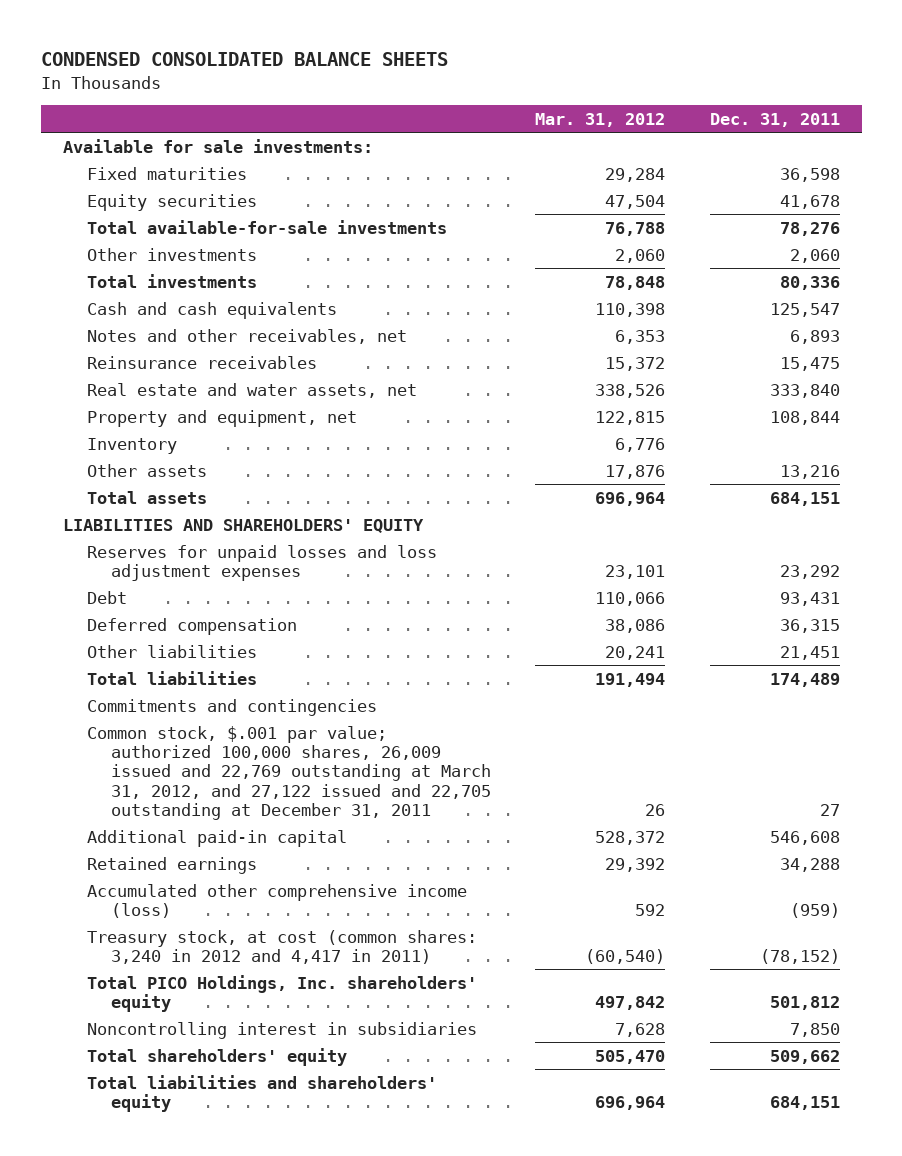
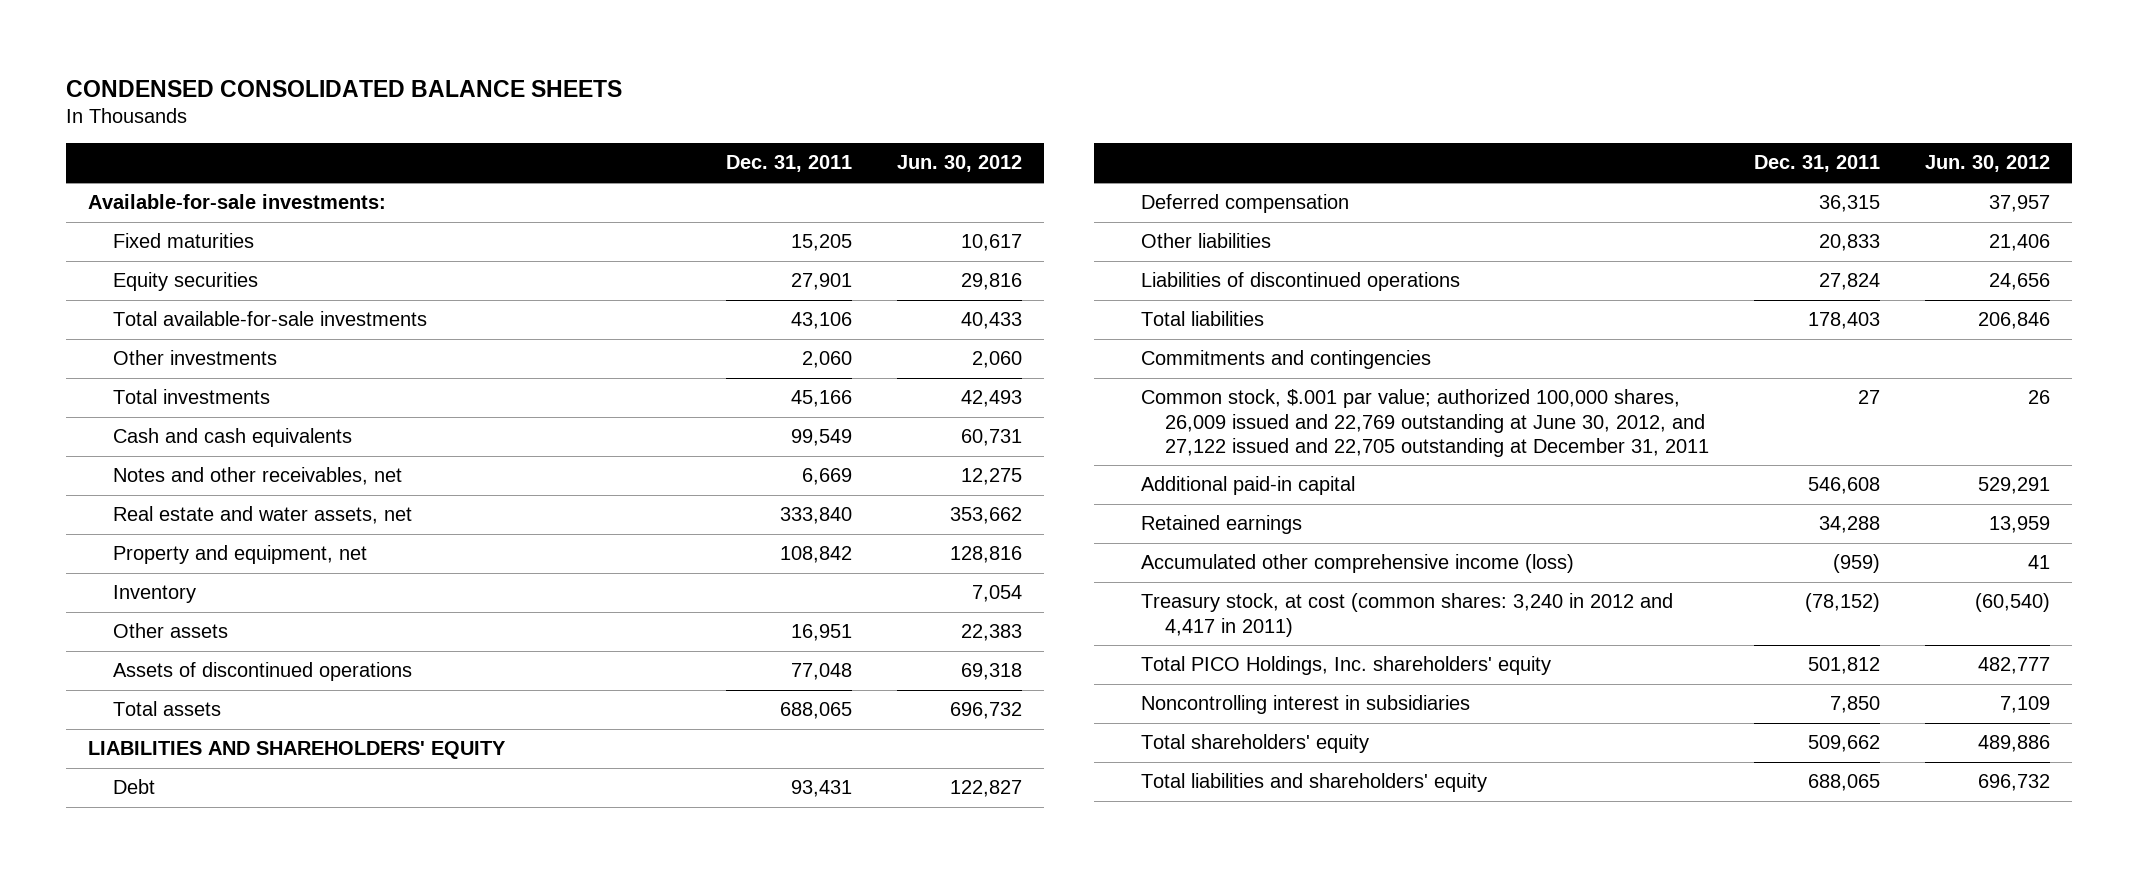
[535,112,666,127] Mar. 31, 2012 -> none
none -> [896,155,1022,173] Jun. 30, 2012
[62,138,373,153] Available for sale investments: -> [88,194,387,210] Available-for-sale investments:
[779,167,840,182] 36,598 -> [790,234,852,252] 15,205
[779,194,840,209] 41,678 -> [790,273,852,291] 27,901
[779,221,840,236] 78,276 -> [790,312,852,330] 43,106
[86,355,317,369] Reinsurance receivables -> none
[779,275,840,290] 80,336 -> [790,390,852,408] 45,166
[769,302,840,317] 125,547 -> [790,429,852,447] 99,549
[789,329,840,344] 6,893 -> [801,468,852,486] 6,669
[769,410,840,425] 108,844 -> [779,546,852,564] 108,842
[779,464,840,479] 13,216 -> [790,624,852,642] 16,951
none -> [112,662,412,682] Assets of discontinued operations
[769,491,840,506] 684,151 -> [779,702,852,720] 688,065
[86,544,437,581] Reserves for unpaid losses and loss adjustment expenses -> none
[779,645,840,660] 21,451 -> [1818,234,1880,252] 20,833
none -> [1140,272,1460,292] Liabilities of discontinued operations
[769,672,840,687] 174,489 -> [1807,312,1880,330] 178,403
[86,725,492,820] Common stock, $.001 par value; authorized 100,000 shares, 26,009 issued and 22,769 outstanding at March 31, 2012, and 27,122 issued and 22,705 outstanding at December 31, 2011 -> [1140,389,1710,457] Common stock, $.001 par value; authorized 100,000 shares, 26,009 issued and 22,769 outstanding at June 30, 2012, and 27,122 issued and 22,705 outstanding at December 31, 2011
[769,1095,840,1110] 684,151 -> [1807,774,1880,792] 688,065

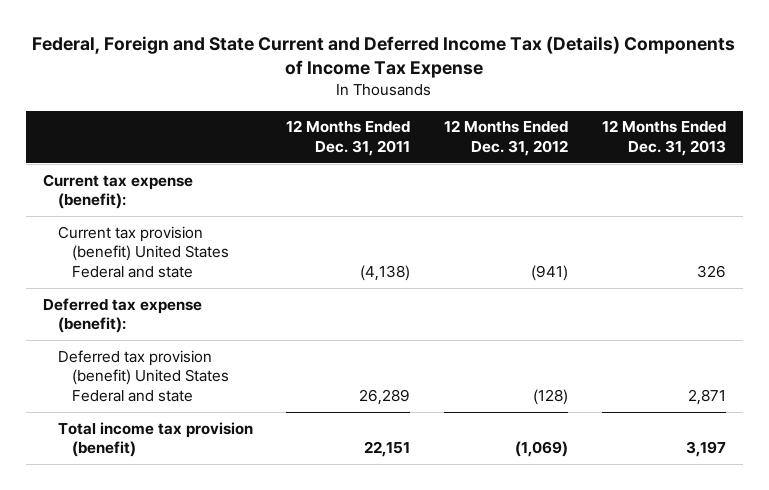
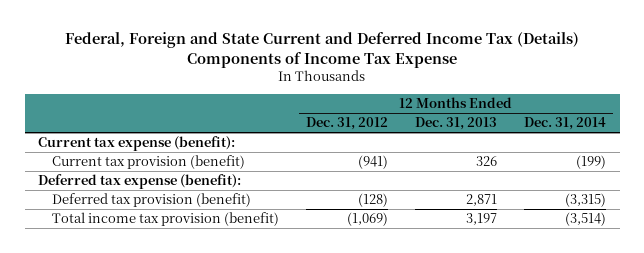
[286,120,411,157] 12 Months Ended Dec. 31, 2011 -> none
none -> [524,117,607,131] Dec. 31, 2014
[57,225,230,279] Current tax provision (benefit) United States Federal and state -> [51,155,245,170] Current tax provision (benefit)
[57,349,230,403] Deferred tax provision (benefit) United States Federal and state -> [51,193,251,208] Deferred tax provision (benefit)

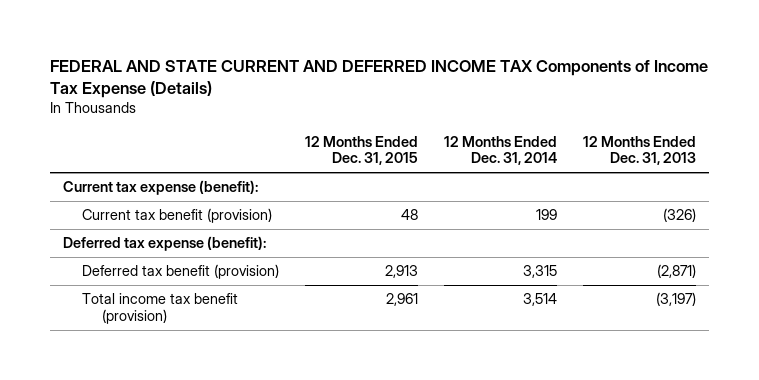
[65,32,580,69] Federal, Foreign and State Current and Deferred Income Tax (Details) Components of Income Tax Expense -> [49,59,708,98] FEDERAL AND STATE CURRENT AND DEFERRED INCOME TAX Components of Income Tax Expense (Details)
[306,117,389,131] Dec. 31, 2012 -> none
none -> [305,135,419,166] 12 Months Ended Dec. 31, 2015
[51,155,245,170] Current tax provision (benefit) -> [82,208,273,224] Current tax benefit (provision)
[476,156,498,167] 326 -> [663,208,697,223] (326)
[576,155,607,170] (199) -> [536,209,558,221] 199
[51,193,251,208] Deferred tax provision (benefit) -> [82,264,280,280] Deferred tax benefit (provision)
[466,194,498,207] 2,871 -> [657,264,697,279] (2,871)
[565,193,607,208] (3,315) -> [523,265,558,279] 3,315
[51,212,279,227] Total income tax provision (benefit) -> [82,293,239,324] Total income tax benefit (provision)
[466,213,498,226] 3,197 -> [656,292,697,307] (3,197)
[565,212,607,227] (3,514) -> [523,293,558,307] 3,514

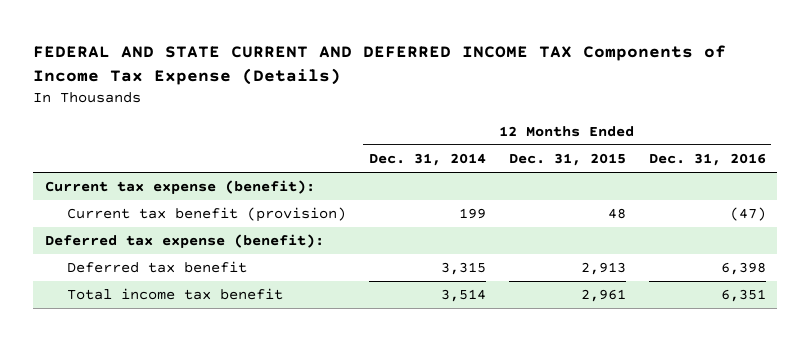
[583,135,697,166] 12 Months Ended Dec. 31, 2013 -> none
none -> [648,153,766,167] Dec. 31, 2016
[82,264,280,280] Deferred tax benefit (provision) -> [66,261,247,274] Deferred tax benefit
[82,293,239,324] Total income tax benefit (provision) -> [66,288,283,301] Total income tax benefit

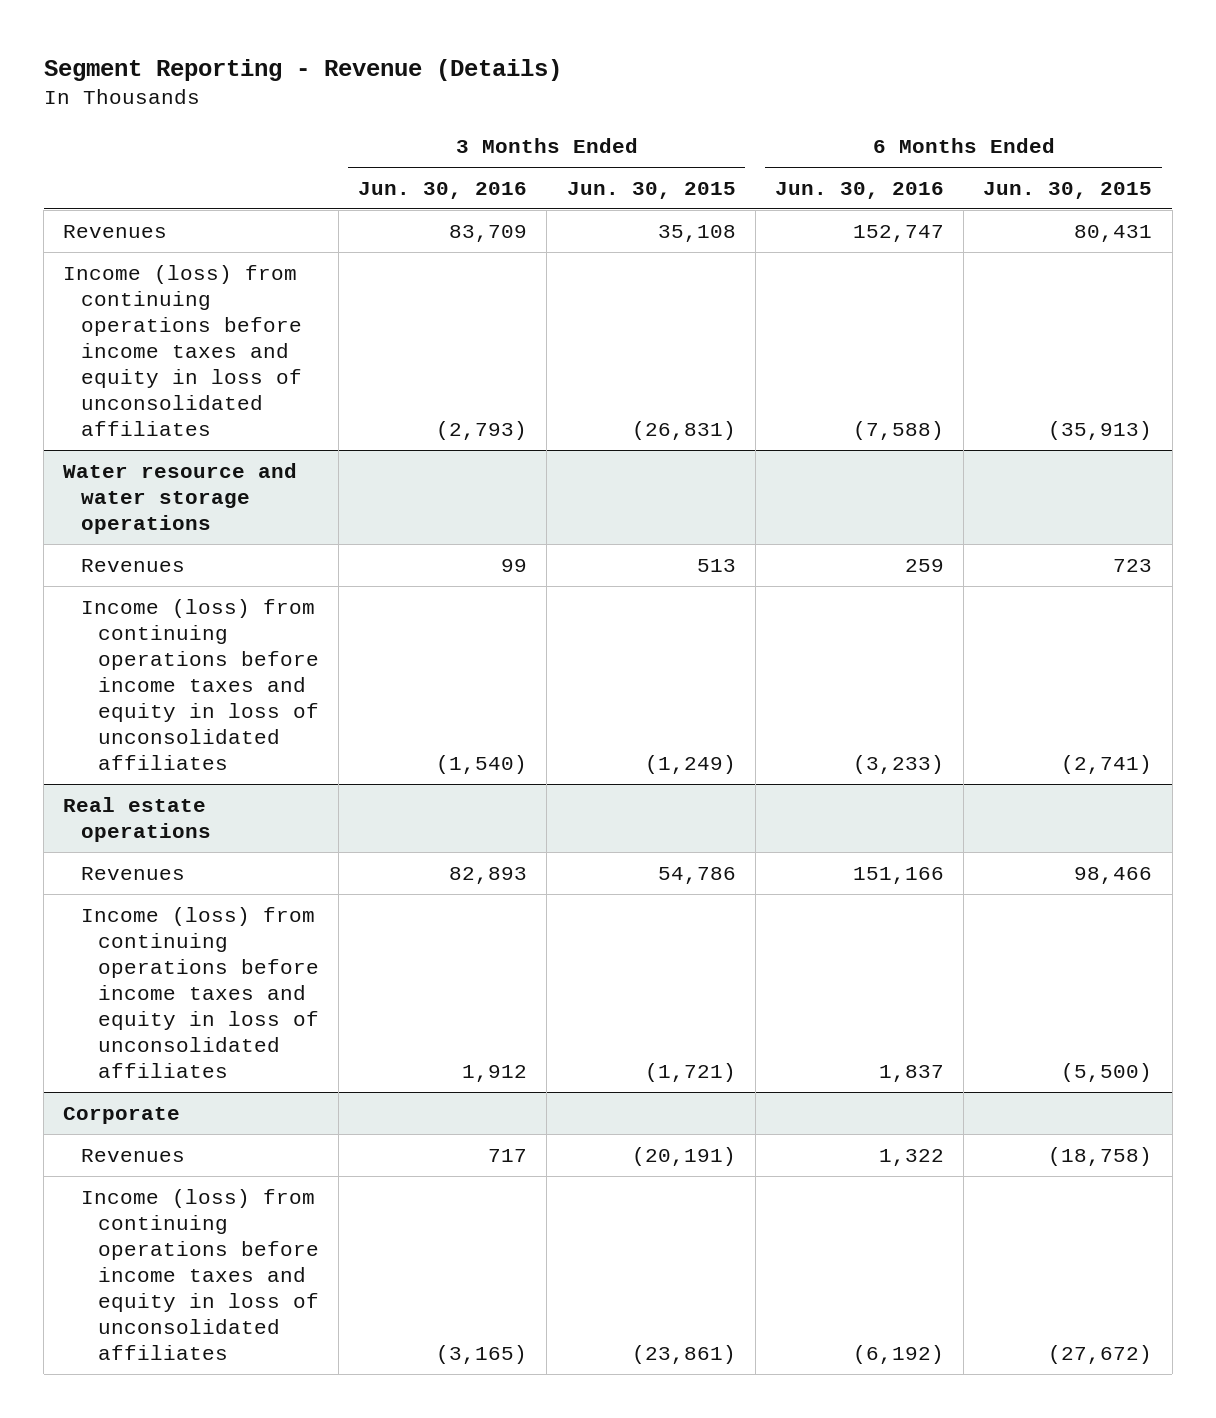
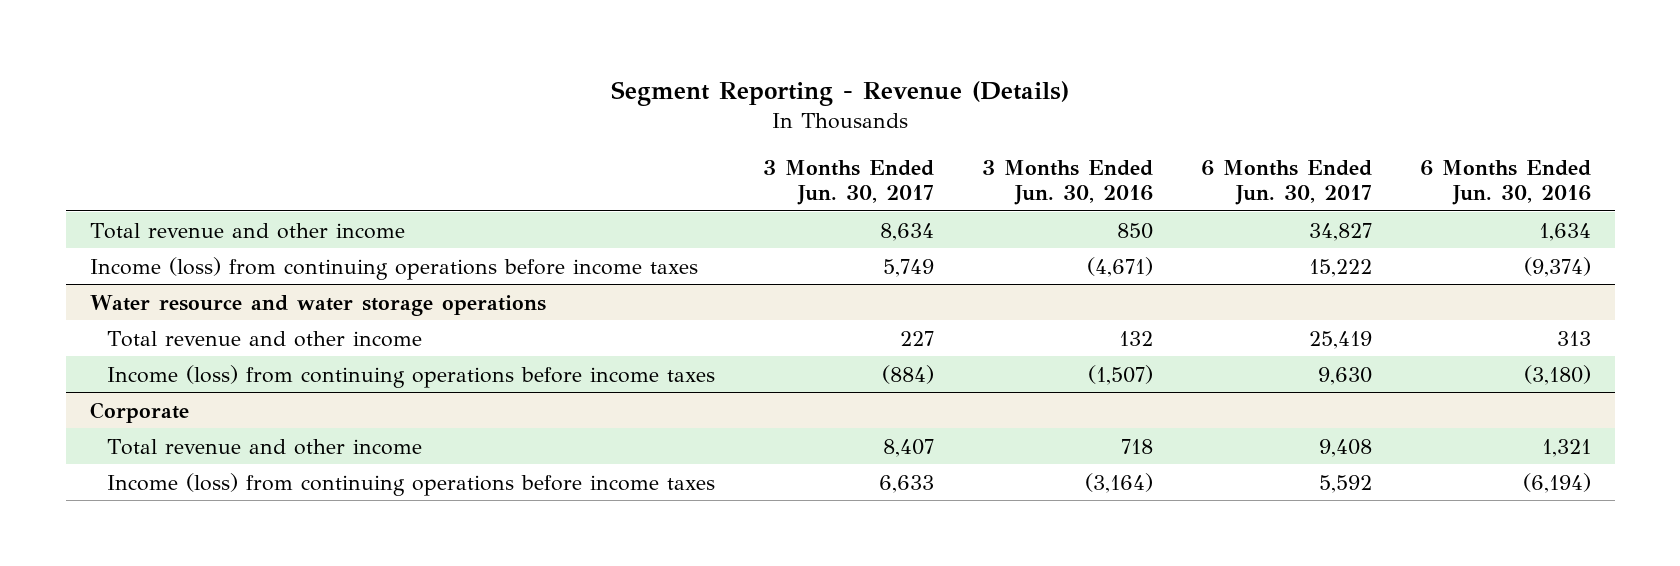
[566,181,736,199] Jun. 30, 2015 -> none
[983,181,1153,199] Jun. 30, 2015 -> none
none -> [762,160,934,206] 3 Months Ended Jun. 30, 2017
none -> [1200,160,1372,206] 6 Months Ended Jun. 30, 2017
[63,224,168,238] Revenues -> none
none -> [89,222,405,239] Total revenue and other income
[63,264,302,436] Income (loss) from continuing operations before income taxes and equity in loss of unconsolidated affiliates -> [89,256,698,280] Income (loss) from continuing operations before income taxes
[436,420,528,440] (2,793) -> [1086,256,1153,277] (4,671)
[852,420,944,440] (7,588) -> [1523,256,1591,277] (9,374)
[80,558,185,572] Revenues -> none
[63,796,211,842] Real estate operations -> none
[80,866,185,880] Revenues -> none
[80,906,319,1078] Income (loss) from continuing operations before income taxes and equity in loss of unconsolidated affiliates -> none
none -> [106,330,422,347] Total revenue and other income
[80,598,319,770] Income (loss) from continuing operations before income taxes and equity in loss of unconsolidated affiliates -> [106,364,715,388] Income (loss) from continuing operations before income taxes
[436,754,528,774] (1,540) -> [1087,364,1153,385] (1,507)
[852,754,944,774] (3,233) -> [1523,364,1591,385] (3,180)
[80,1148,185,1162] Revenues -> none
none -> [106,438,422,455] Total revenue and other income
[80,1188,319,1360] Income (loss) from continuing operations before income taxes and equity in loss of unconsolidated affiliates -> [106,472,715,496] Income (loss) from continuing operations before income taxes
[436,1344,528,1364] (3,165) -> [1084,472,1153,493] (3,164)
[852,1344,944,1364] (6,192) -> [1522,472,1591,493] (6,194)

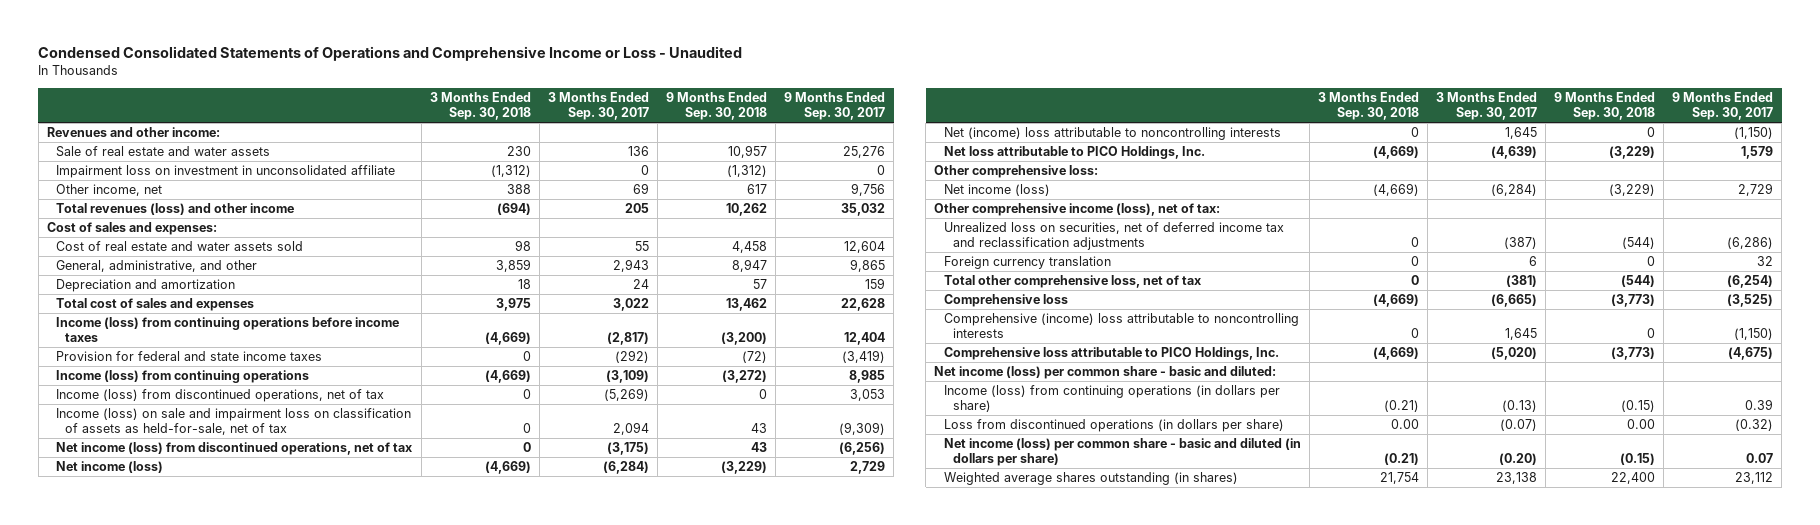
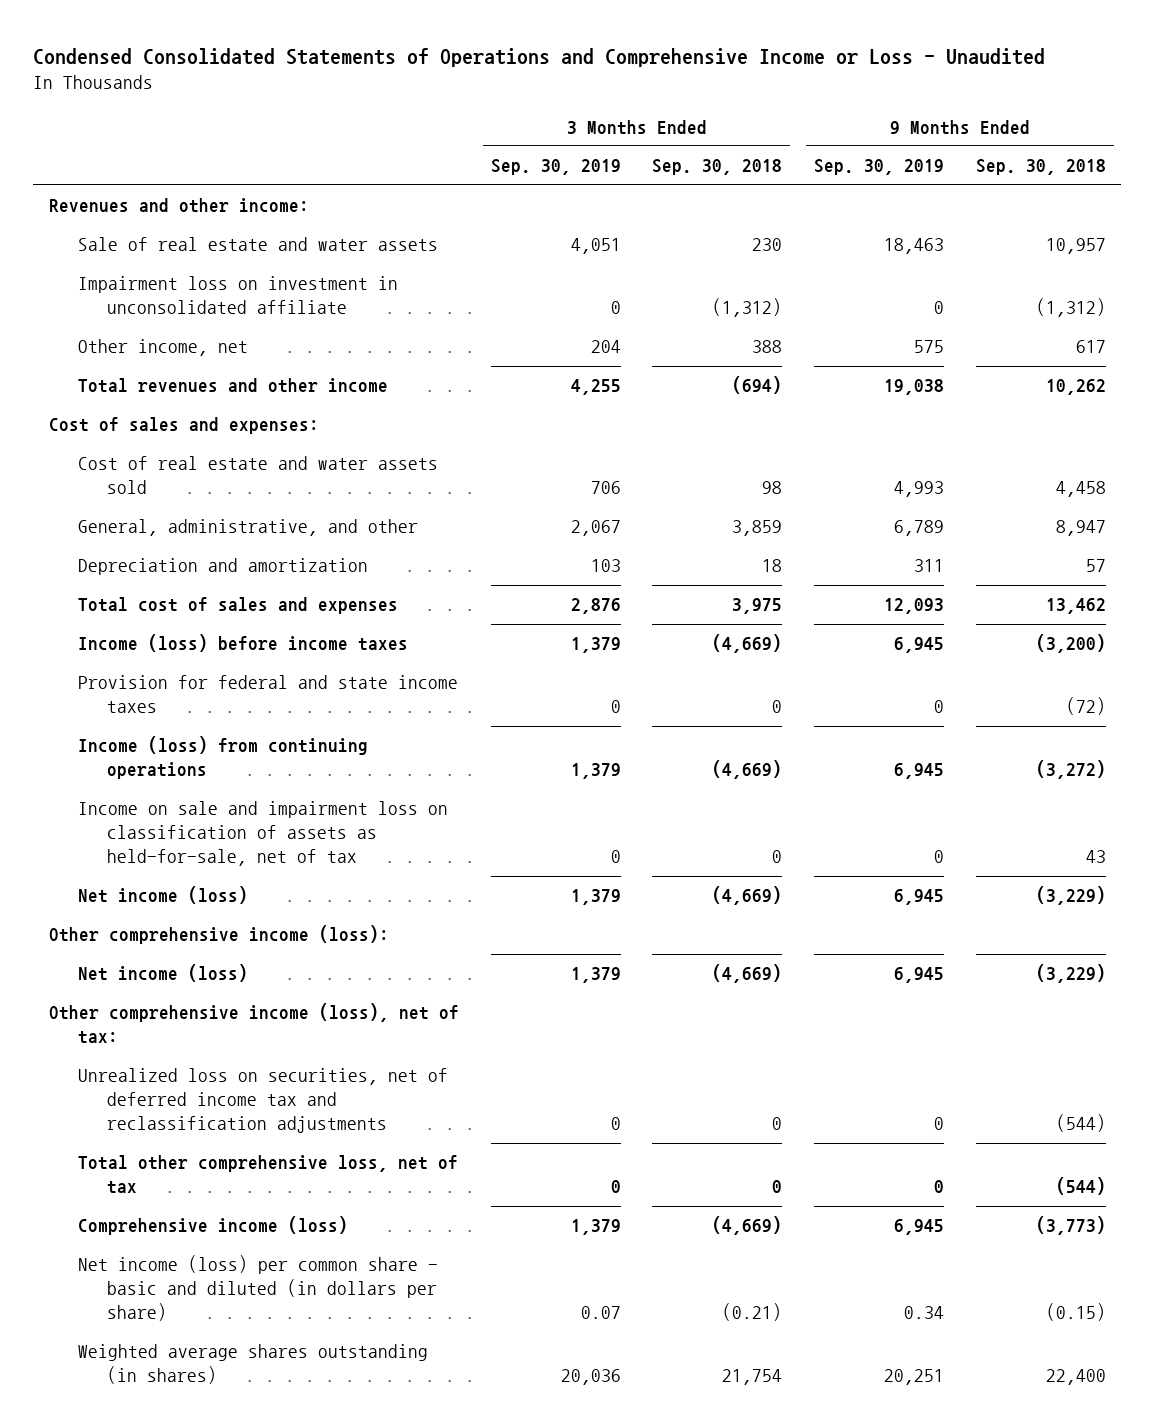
[548,92,650,121] 3 Months Ended Sep. 30, 2017 -> none
[784,92,886,121] 9 Months Ended Sep. 30, 2017 -> none
none -> [490,159,621,176] Sep. 30, 2019
none -> [814,159,945,176] Sep. 30, 2019
[56,203,295,216] Total revenues (loss) and other income -> [77,378,388,394] Total revenues and other income
[56,317,400,343] Income (loss) from continuing operations before income taxes -> [77,634,408,653] Income (loss) before income taxes
[56,408,412,436] Income (loss) on sale and impairment loss on classification of assets as held-for-sale, net of tax -> none
[56,442,413,456] Net income (loss) from discontinued operations, net of tax -> none
[56,389,385,403] Income (loss) from discontinued operations, net of tax -> [77,801,448,867] Income on sale and impairment loss on classification of assets as held-for-sale, net of tax
[759,389,768,400] 0 -> [1085,850,1106,864] 43
[943,127,1281,141] Net (income) loss attributable to noncontrolling interests -> none
[943,146,1205,160] Net loss attributable to PICO Holdings, Inc. -> none
[934,165,1099,179] Other comprehensive loss: -> [49,925,390,945] Other comprehensive income (loss):
[943,256,1111,270] Foreign currency translation -> none
[943,294,1068,308] Comprehensive loss -> none
[943,313,1299,339] Comprehensive (income) loss attributable to noncontrolling interests -> none
[934,366,1277,380] Net income (loss) per common share - basic and diluted: -> none
[943,385,1280,413] Income (loss) from continuing operations (in dollars per share) -> none
[943,419,1284,433] Loss from discontinued operations (in dollars per share) -> none
[943,347,1279,361] Comprehensive loss attributable to PICO Holdings, Inc. -> [77,1216,348,1236] Comprehensive income (loss)

